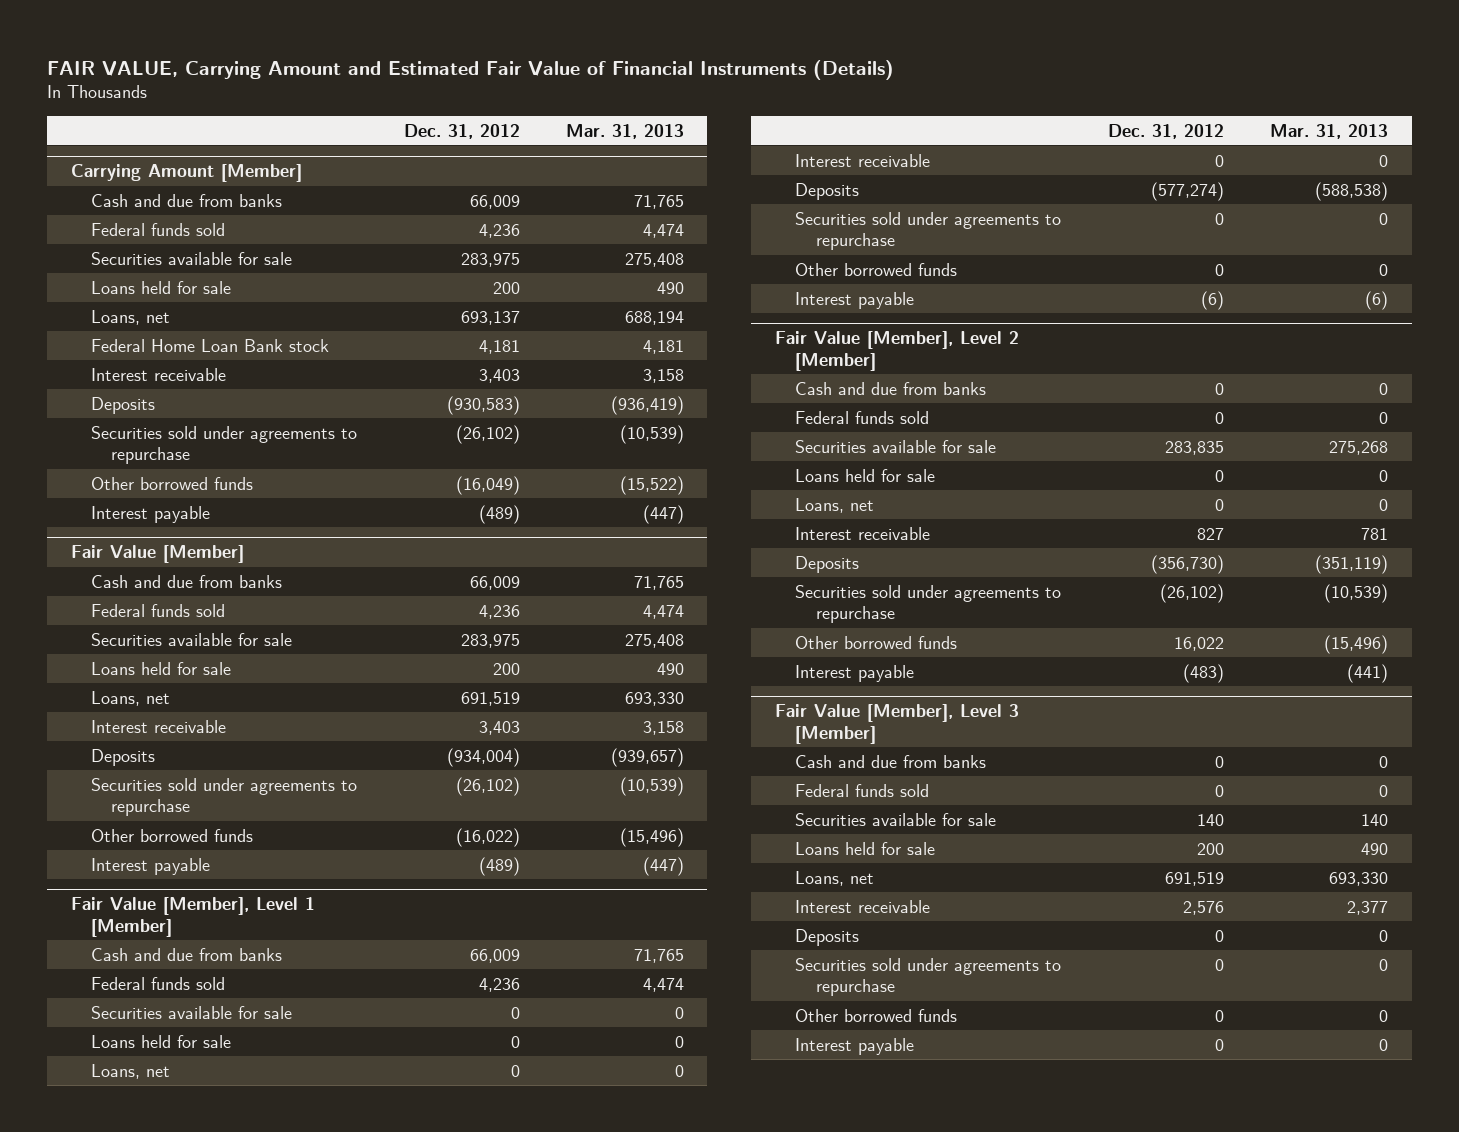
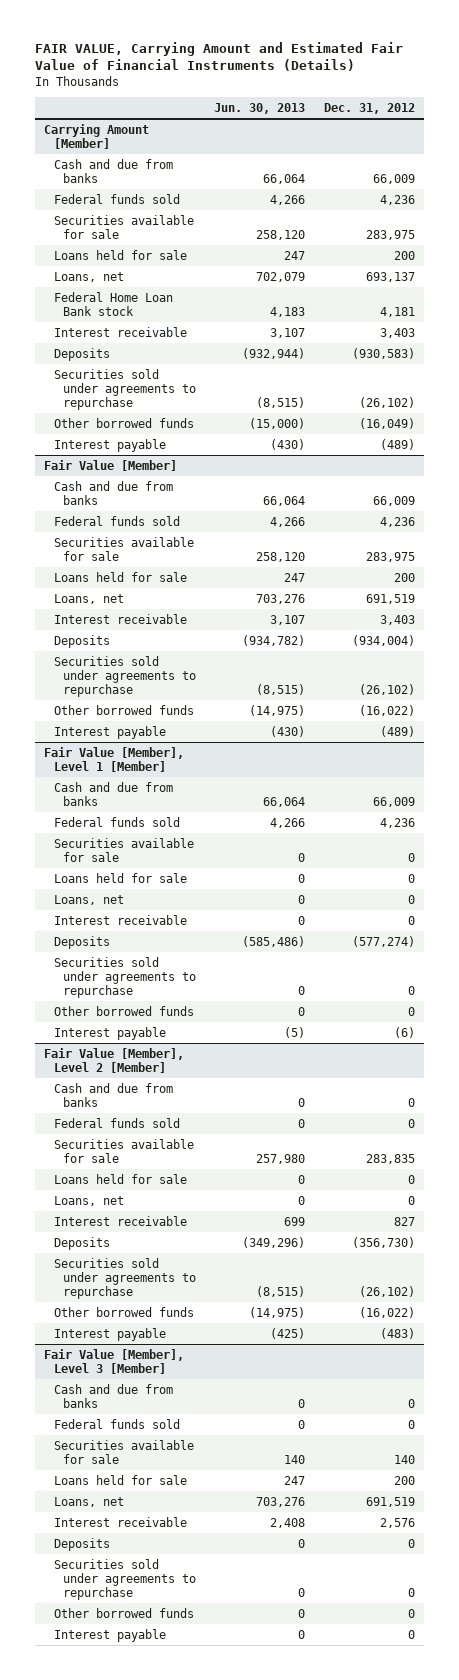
[566,123,685,139] Mar. 31, 2013 -> none
none -> [214,102,306,114] Jun. 30, 2013
[1173,636,1224,651] 16,022 -> [358,1306,415,1318] (16,022)

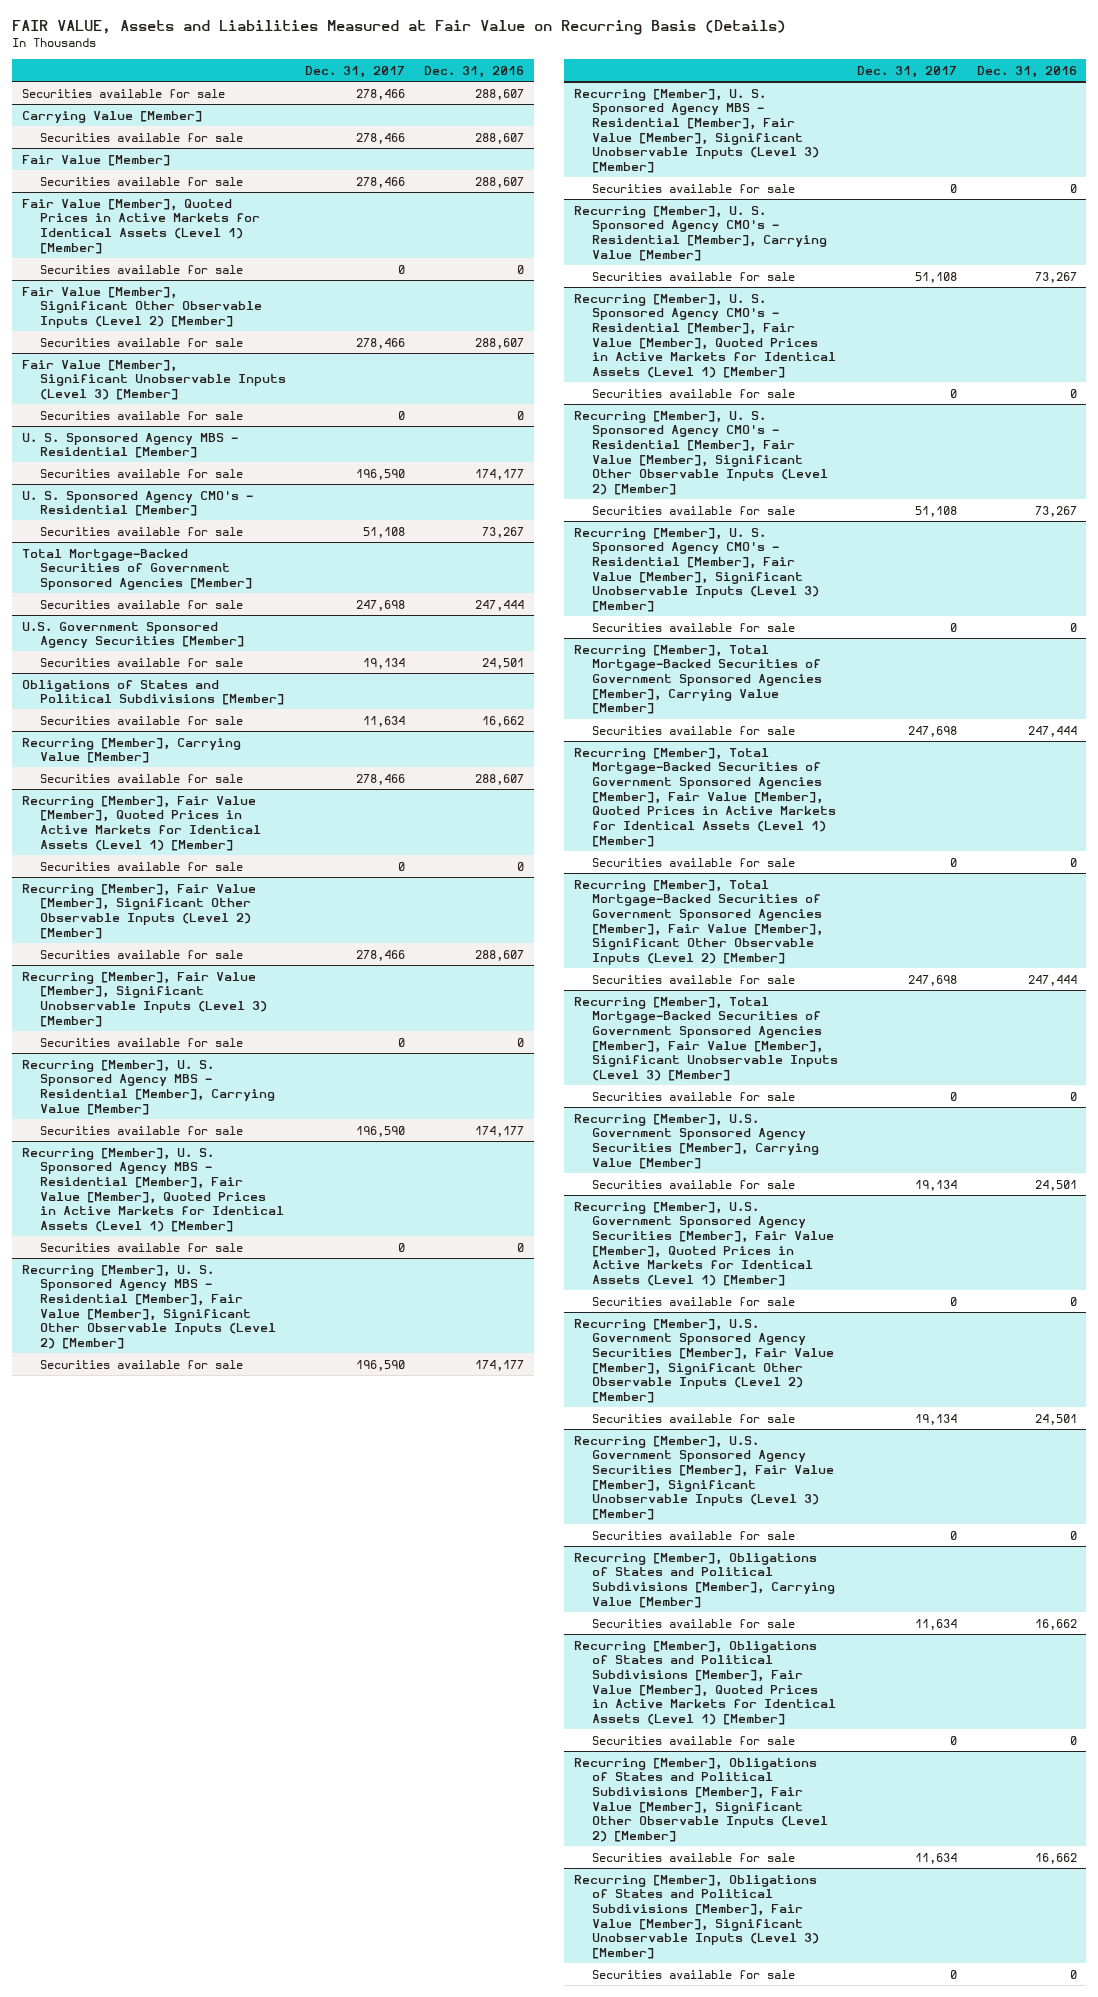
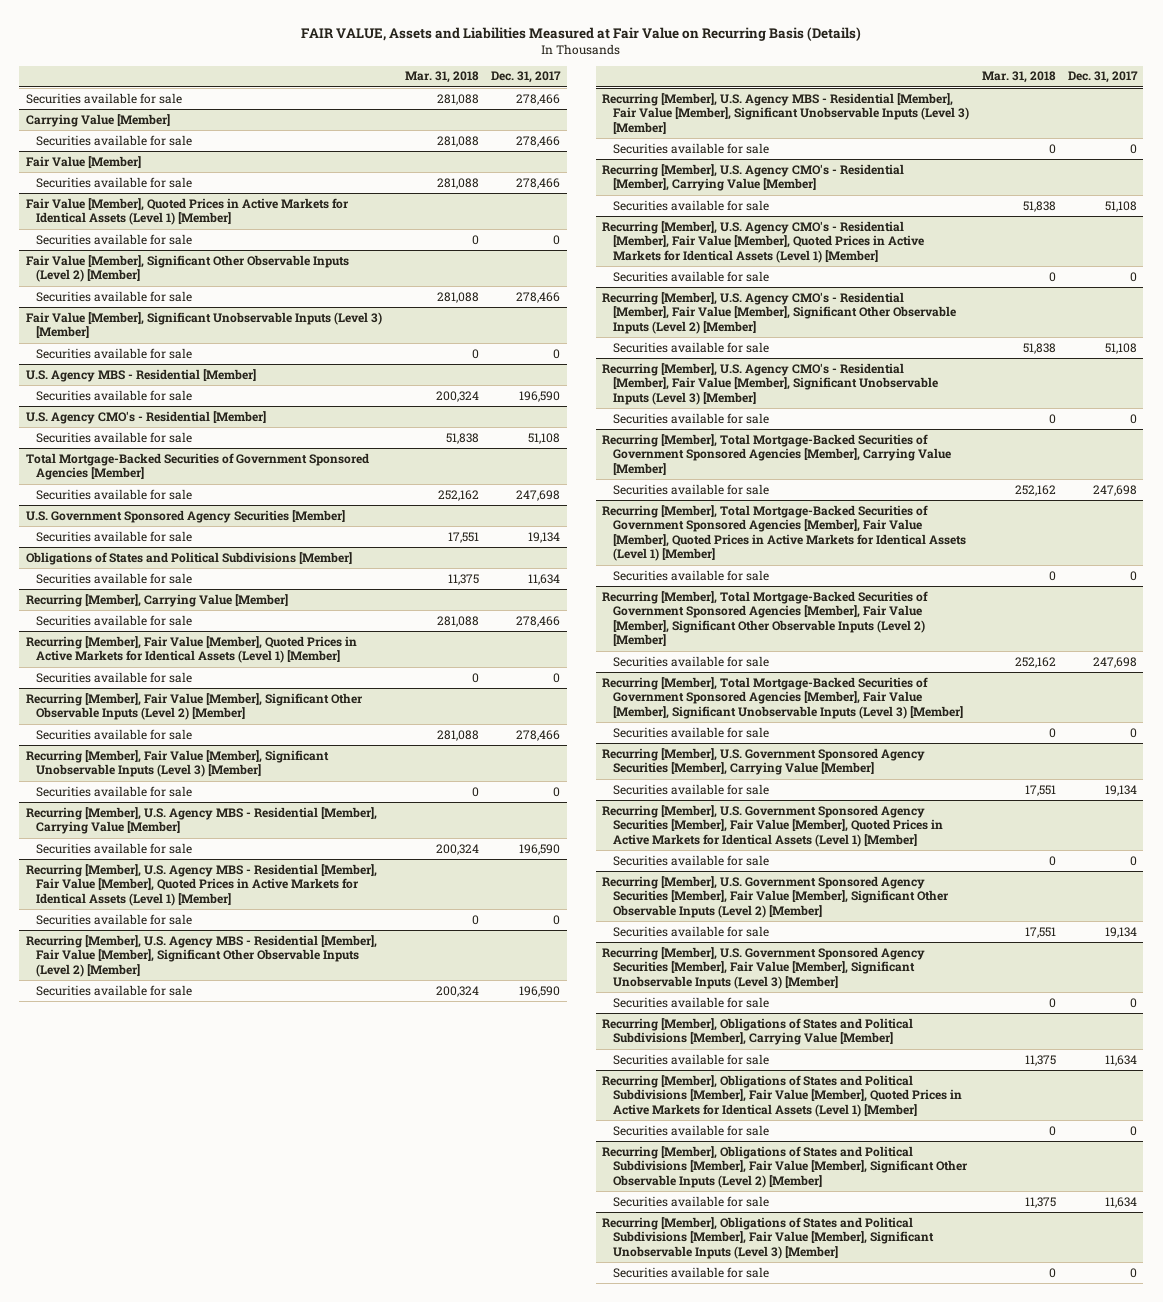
[424,65,525,78] Dec. 31, 2016 -> none
none -> [404,71,479,84] Mar. 31, 2018
[21,432,238,459] U. S. Sponsored Agency MBS - Residential [Member] -> [25,368,256,382] U.S. Agency MBS - Residential [Member]
[21,489,253,517] U. S. Sponsored Agency CMO's - Residential [Member] -> [25,410,266,424] U.S. Agency CMO's - Residential [Member]
[21,1059,275,1115] Recurring [Member], U. S. Sponsored Agency MBS - Residential [Member], Carrying Value [Member] -> [25,806,377,835] Recurring [Member], U.S. Agency MBS - Residential [Member], Carrying Value [Member]
[21,1147,284,1233] Recurring [Member], U. S. Sponsored Agency MBS - Residential [Member], Fair Value [Member], Quoted Prices in Active Markets for Identical Assets (Level 1) [Member] -> [25,863,377,906] Recurring [Member], U.S. Agency MBS - Residential [Member], Fair Value [Member], Quoted Prices in Active Markets for Identical Assets (Level 1) [Member]
[21,1264,276,1350] Recurring [Member], U. S. Sponsored Agency MBS - Residential [Member], Fair Value [Member], Significant Other Observable Inputs (Level 2) [Member] -> [25,934,377,977] Recurring [Member], U.S. Agency MBS - Residential [Member], Fair Value [Member], Significant Other Observable Inputs (Level 2) [Member]
[574,88,820,174] Recurring [Member], U. S. Sponsored Agency MBS - Residential [Member], Fair Value [Member], Significant Unobservable Inputs (Level 3) [Member] -> [602,92,970,134] Recurring [Member], U.S. Agency MBS - Residential [Member], Fair Value [Member], Significant Unobservable Inputs (Level 3) [Member]
[574,205,828,261] Recurring [Member], U. S. Sponsored Agency CMO's - Residential [Member], Carrying Value [Member] -> [602,163,905,192] Recurring [Member], U.S. Agency CMO's - Residential [Member], Carrying Value [Member]
[574,293,837,379] Recurring [Member], U. S. Sponsored Agency CMO's - Residential [Member], Fair Value [Member], Quoted Prices in Active Markets for Identical Assets (Level 1) [Member] -> [602,220,925,263] Recurring [Member], U.S. Agency CMO's - Residential [Member], Fair Value [Member], Quoted Prices in Active Markets for Identical Assets (Level 1) [Member]
[574,410,829,496] Recurring [Member], U. S. Sponsored Agency CMO's - Residential [Member], Fair Value [Member], Significant Other Observable Inputs (Level 2) [Member] -> [602,291,957,334] Recurring [Member], U.S. Agency CMO's - Residential [Member], Fair Value [Member], Significant Other Observable Inputs (Level 2) [Member]
[574,527,820,613] Recurring [Member], U. S. Sponsored Agency CMO's - Residential [Member], Fair Value [Member], Significant Unobservable Inputs (Level 3) [Member] -> [602,362,939,405] Recurring [Member], U.S. Agency CMO's - Residential [Member], Fair Value [Member], Significant Unobservable Inputs (Level 3) [Member]

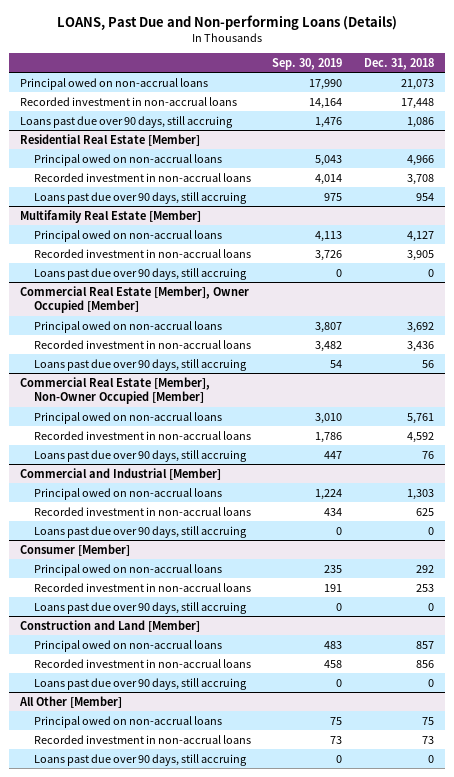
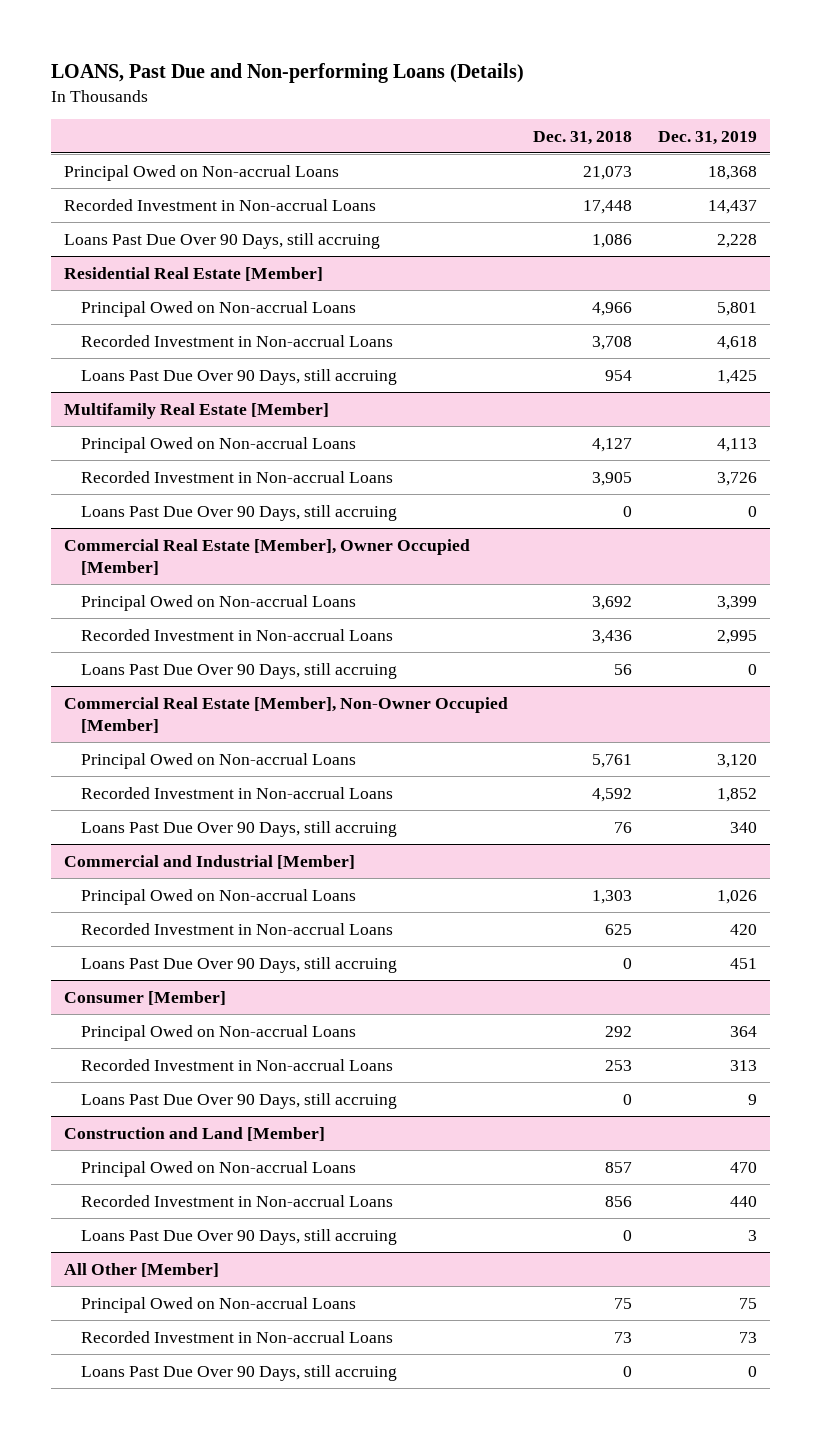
[272,57,343,70] Sep. 30, 2019 -> none
none -> [657,130,757,145] Dec. 31, 2019
[20,77,209,90] Principal owed on non-accrual loans -> [63,164,339,181] Principal Owed on Non-accrual Loans
[20,96,238,106] Recorded investment in non-accrual loans -> [63,198,376,211] Recorded Investment in Non-accrual Loans
[20,115,234,128] Loans past due over 90 days, still accruing -> [63,232,380,249] Loans Past Due Over 90 Days, still accruing
[33,153,222,166] Principal owed on non-accrual loans -> [81,300,357,317] Principal Owed on Non-accrual Loans
[33,172,251,182] Recorded investment in non-accrual loans -> [81,334,394,347] Recorded Investment in Non-accrual Loans
[33,191,247,204] Loans past due over 90 days, still accruing -> [81,368,398,385] Loans Past Due Over 90 Days, still accruing
[33,229,222,242] Principal owed on non-accrual loans -> [81,436,357,453] Principal Owed on Non-accrual Loans
[33,248,251,258] Recorded investment in non-accrual loans -> [81,470,394,483] Recorded Investment in Non-accrual Loans
[33,267,247,280] Loans past due over 90 days, still accruing -> [81,504,398,521] Loans Past Due Over 90 Days, still accruing
[33,320,222,333] Principal owed on non-accrual loans -> [81,594,357,611] Principal Owed on Non-accrual Loans
[33,339,251,349] Recorded investment in non-accrual loans -> [81,628,394,641] Recorded Investment in Non-accrual Loans
[33,358,247,371] Loans past due over 90 days, still accruing -> [81,662,398,679] Loans Past Due Over 90 Days, still accruing
[33,411,222,424] Principal owed on non-accrual loans -> [81,752,357,769] Principal Owed on Non-accrual Loans
[33,430,251,440] Recorded investment in non-accrual loans -> [81,786,394,799] Recorded Investment in Non-accrual Loans
[33,449,247,462] Loans past due over 90 days, still accruing -> [81,820,398,837] Loans Past Due Over 90 Days, still accruing
[33,487,222,500] Principal owed on non-accrual loans -> [81,888,357,905] Principal Owed on Non-accrual Loans
[33,506,251,516] Recorded investment in non-accrual loans -> [81,922,394,935] Recorded Investment in Non-accrual Loans
[33,525,247,538] Loans past due over 90 days, still accruing -> [81,956,398,973] Loans Past Due Over 90 Days, still accruing
[33,563,222,576] Principal owed on non-accrual loans -> [81,1024,357,1041] Principal Owed on Non-accrual Loans
[33,582,251,592] Recorded investment in non-accrual loans -> [81,1058,394,1071] Recorded Investment in Non-accrual Loans
[33,601,247,614] Loans past due over 90 days, still accruing -> [81,1092,398,1109] Loans Past Due Over 90 Days, still accruing
[33,639,222,652] Principal owed on non-accrual loans -> [81,1160,357,1177] Principal Owed on Non-accrual Loans
[33,658,251,668] Recorded investment in non-accrual loans -> [81,1194,394,1207] Recorded Investment in Non-accrual Loans
[33,677,247,690] Loans past due over 90 days, still accruing -> [81,1228,398,1245] Loans Past Due Over 90 Days, still accruing
[33,715,222,728] Principal owed on non-accrual loans -> [81,1296,357,1313] Principal Owed on Non-accrual Loans
[33,734,251,744] Recorded investment in non-accrual loans -> [81,1330,394,1343] Recorded Investment in Non-accrual Loans
[33,753,247,766] Loans past due over 90 days, still accruing -> [81,1364,398,1381] Loans Past Due Over 90 Days, still accruing

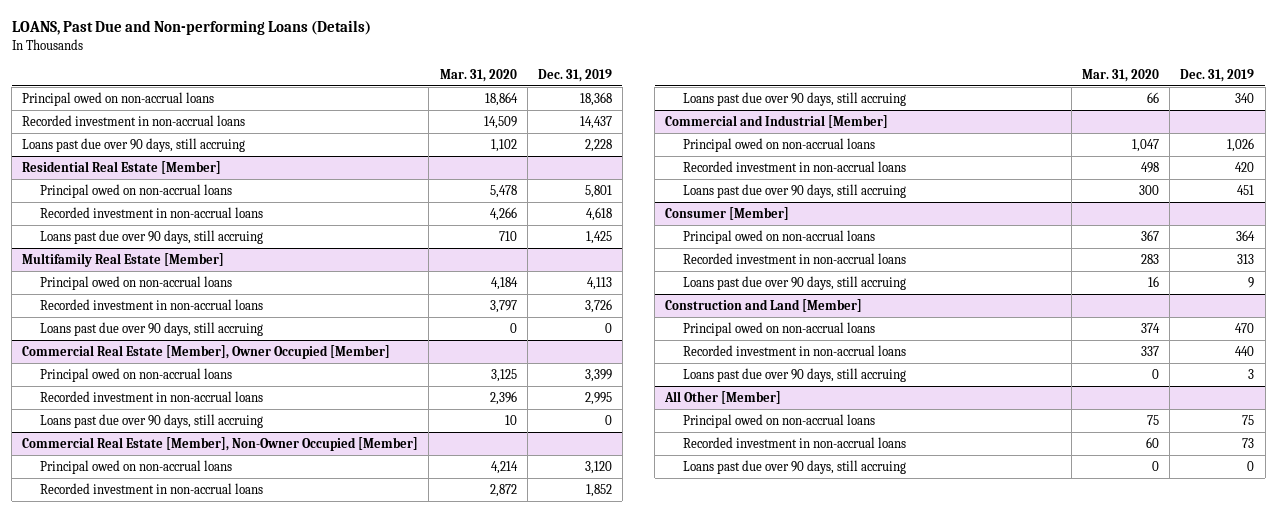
[533,130,633,145] Dec. 31, 2018 -> none
none -> [439,68,517,82] Mar. 31, 2020
[63,164,339,181] Principal Owed on Non-accrual Loans -> [22,91,215,106] Principal owed on non-accrual loans
[63,198,376,211] Recorded Investment in Non-accrual Loans -> [22,114,246,126] Recorded investment in non-accrual loans
[63,232,380,249] Loans Past Due Over 90 Days, still accruing -> [22,137,246,152] Loans past due over 90 days, still accruing
[81,300,357,317] Principal Owed on Non-accrual Loans -> [39,183,232,198] Principal owed on non-accrual loans
[81,334,394,347] Recorded Investment in Non-accrual Loans -> [39,206,263,218] Recorded investment in non-accrual loans
[81,368,398,385] Loans Past Due Over 90 Days, still accruing -> [39,229,263,244] Loans past due over 90 days, still accruing
[81,436,357,453] Principal Owed on Non-accrual Loans -> [39,275,232,290] Principal owed on non-accrual loans
[81,470,394,483] Recorded Investment in Non-accrual Loans -> [39,298,263,310] Recorded investment in non-accrual loans
[81,504,398,521] Loans Past Due Over 90 Days, still accruing -> [39,321,263,336] Loans past due over 90 days, still accruing
[81,594,357,611] Principal Owed on Non-accrual Loans -> [39,367,232,382] Principal owed on non-accrual loans
[81,628,394,641] Recorded Investment in Non-accrual Loans -> [39,390,263,402] Recorded investment in non-accrual loans
[81,662,398,679] Loans Past Due Over 90 Days, still accruing -> [39,413,263,428] Loans past due over 90 days, still accruing
[81,752,357,769] Principal Owed on Non-accrual Loans -> [39,459,232,474] Principal owed on non-accrual loans
[81,786,394,799] Recorded Investment in Non-accrual Loans -> [39,482,263,494] Recorded investment in non-accrual loans
[81,820,398,837] Loans Past Due Over 90 Days, still accruing -> [682,91,906,106] Loans past due over 90 days, still accruing
[81,888,357,905] Principal Owed on Non-accrual Loans -> [682,137,875,152] Principal owed on non-accrual loans
[81,922,394,935] Recorded Investment in Non-accrual Loans -> [682,160,906,172] Recorded investment in non-accrual loans
[81,956,398,973] Loans Past Due Over 90 Days, still accruing -> [682,183,906,198] Loans past due over 90 days, still accruing
[81,1024,357,1041] Principal Owed on Non-accrual Loans -> [682,229,875,244] Principal owed on non-accrual loans
[81,1058,394,1071] Recorded Investment in Non-accrual Loans -> [682,252,906,264] Recorded investment in non-accrual loans
[81,1092,398,1109] Loans Past Due Over 90 Days, still accruing -> [682,275,906,290] Loans past due over 90 days, still accruing
[81,1160,357,1177] Principal Owed on Non-accrual Loans -> [682,321,875,336] Principal owed on non-accrual loans
[81,1194,394,1207] Recorded Investment in Non-accrual Loans -> [682,344,906,356] Recorded investment in non-accrual loans
[81,1228,398,1245] Loans Past Due Over 90 Days, still accruing -> [682,367,906,382] Loans past due over 90 days, still accruing
[81,1296,357,1313] Principal Owed on Non-accrual Loans -> [682,413,875,428] Principal owed on non-accrual loans
[81,1330,394,1343] Recorded Investment in Non-accrual Loans -> [682,436,906,448] Recorded investment in non-accrual loans
[81,1364,398,1381] Loans Past Due Over 90 Days, still accruing -> [682,459,906,474] Loans past due over 90 days, still accruing

